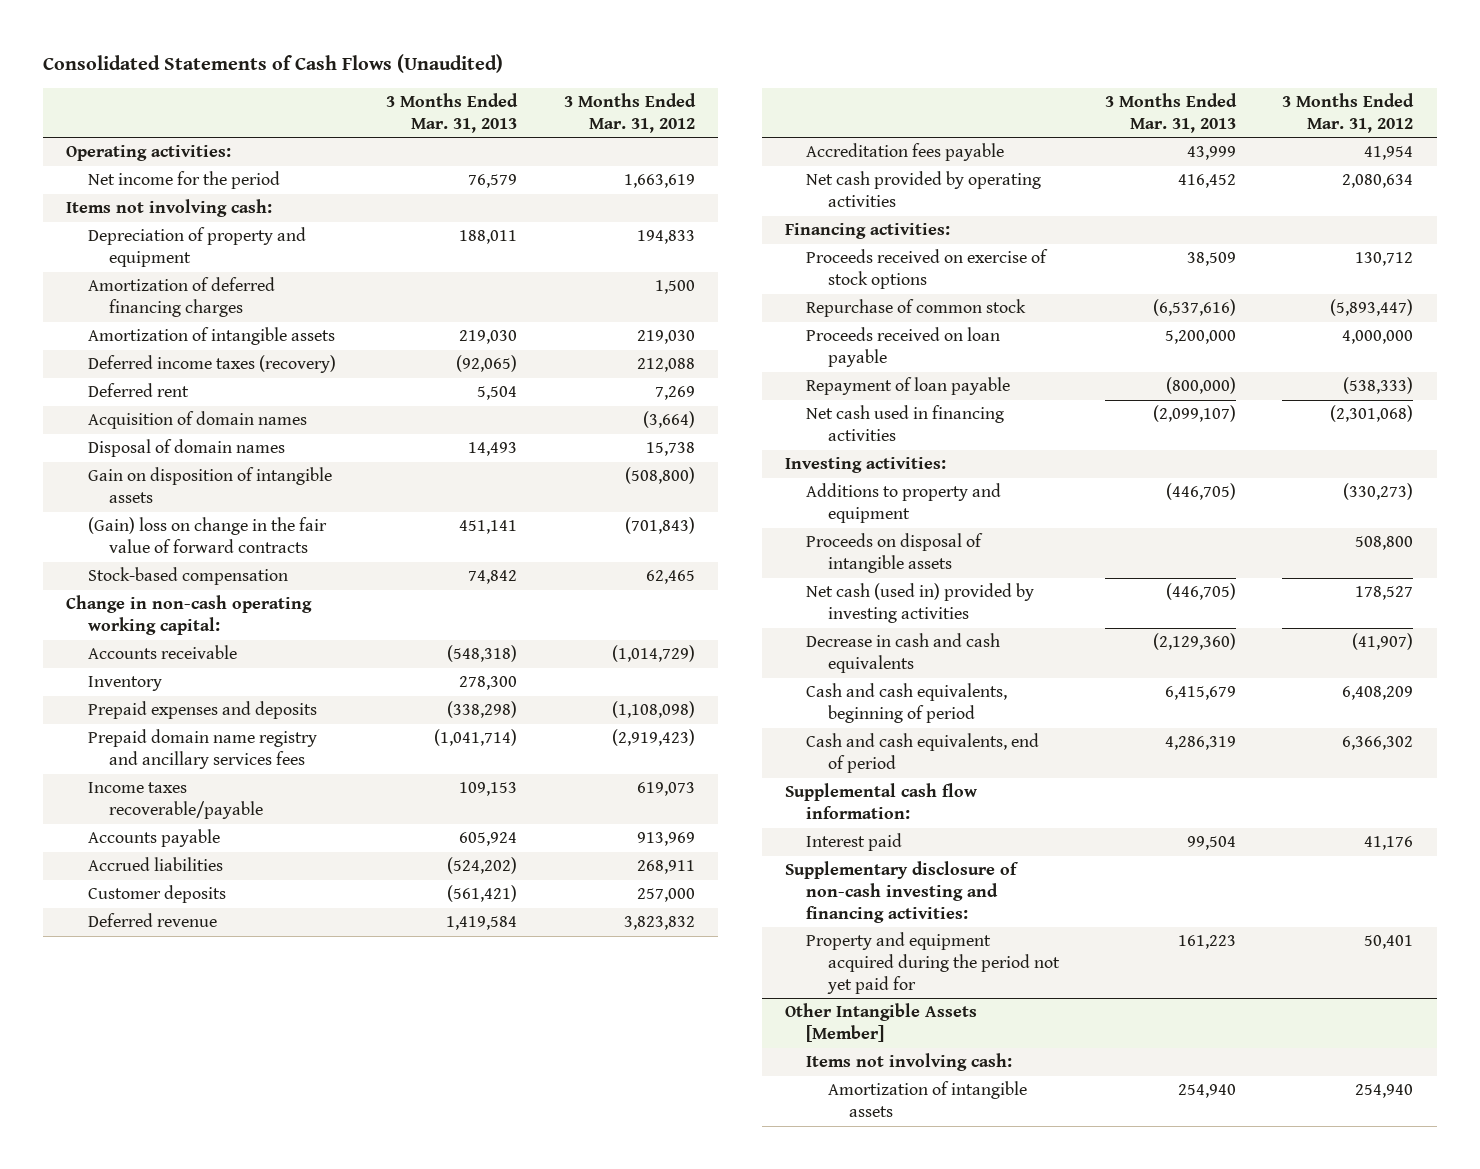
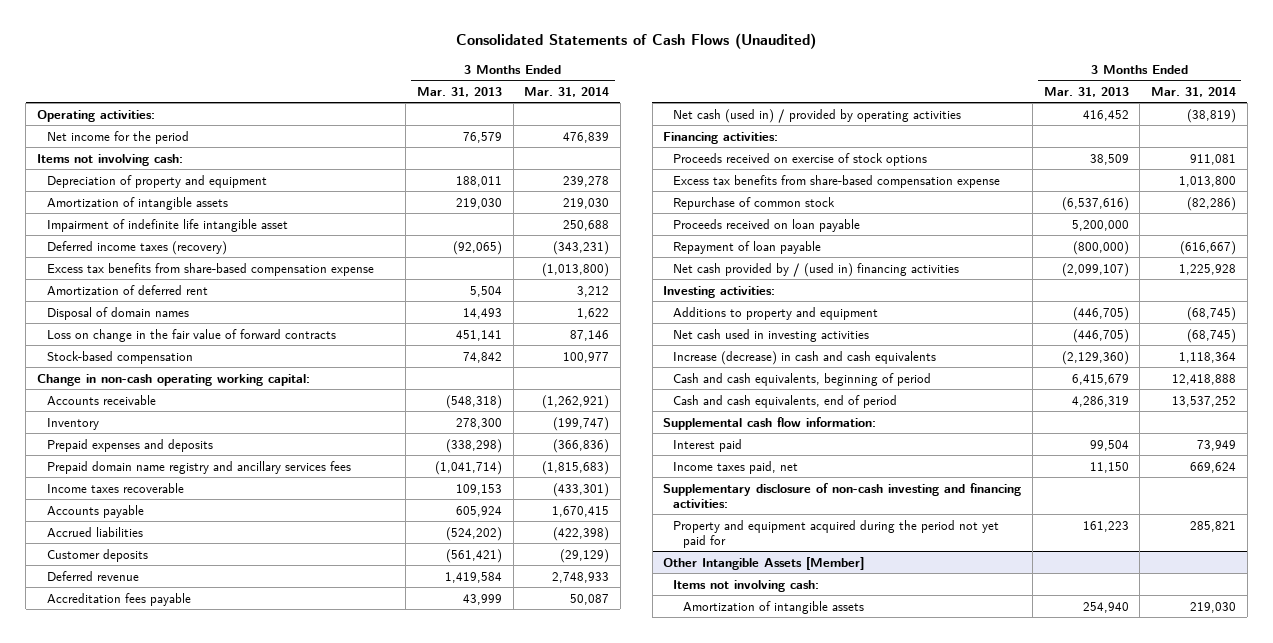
[563,93,696,133] 3 Months Ended Mar. 31, 2012 -> none
none -> [524,86,610,97] Mar. 31, 2014
[87,277,275,318] Amortization of deferred financing charges -> none
none -> [46,218,288,232] Impairment of indefinite life intangible asset
[87,411,307,430] Acquisition of domain names -> none
none -> [46,262,374,276] Excess tax benefits from share-based compensation expense
[87,383,189,398] Deferred rent -> [46,284,208,295] Amortization of deferred rent
[87,467,332,504] Gain on disposition of intangible assets -> none
[87,517,327,554] (Gain) loss on change in the fair value of forward contracts -> [46,328,336,342] Loss on change in the fair value of forward contracts
[87,782,264,820] Income taxes recoverable/payable -> [46,482,184,493] Income taxes recoverable
[806,171,1042,208] Net cash provided by operating activities -> [673,108,962,123] Net cash (used in) / provided by operating activities
none -> [673,174,1001,188] Excess tax benefits from share-based compensation expense
[806,405,1005,442] Net cash used in financing activities -> [673,262,960,277] Net cash provided by / (used in) financing activities
[806,533,984,574] Proceeds on disposal of intangible assets -> none
[806,583,1035,624] Net cash (used in) provided by investing activities -> [673,328,870,342] Net cash used in investing activities
[806,633,1001,674] Decrease in cash and cash equivalents -> [673,350,937,365] Increase (decrease) in cash and cash equivalents
none -> [673,460,799,474] Income taxes paid, net

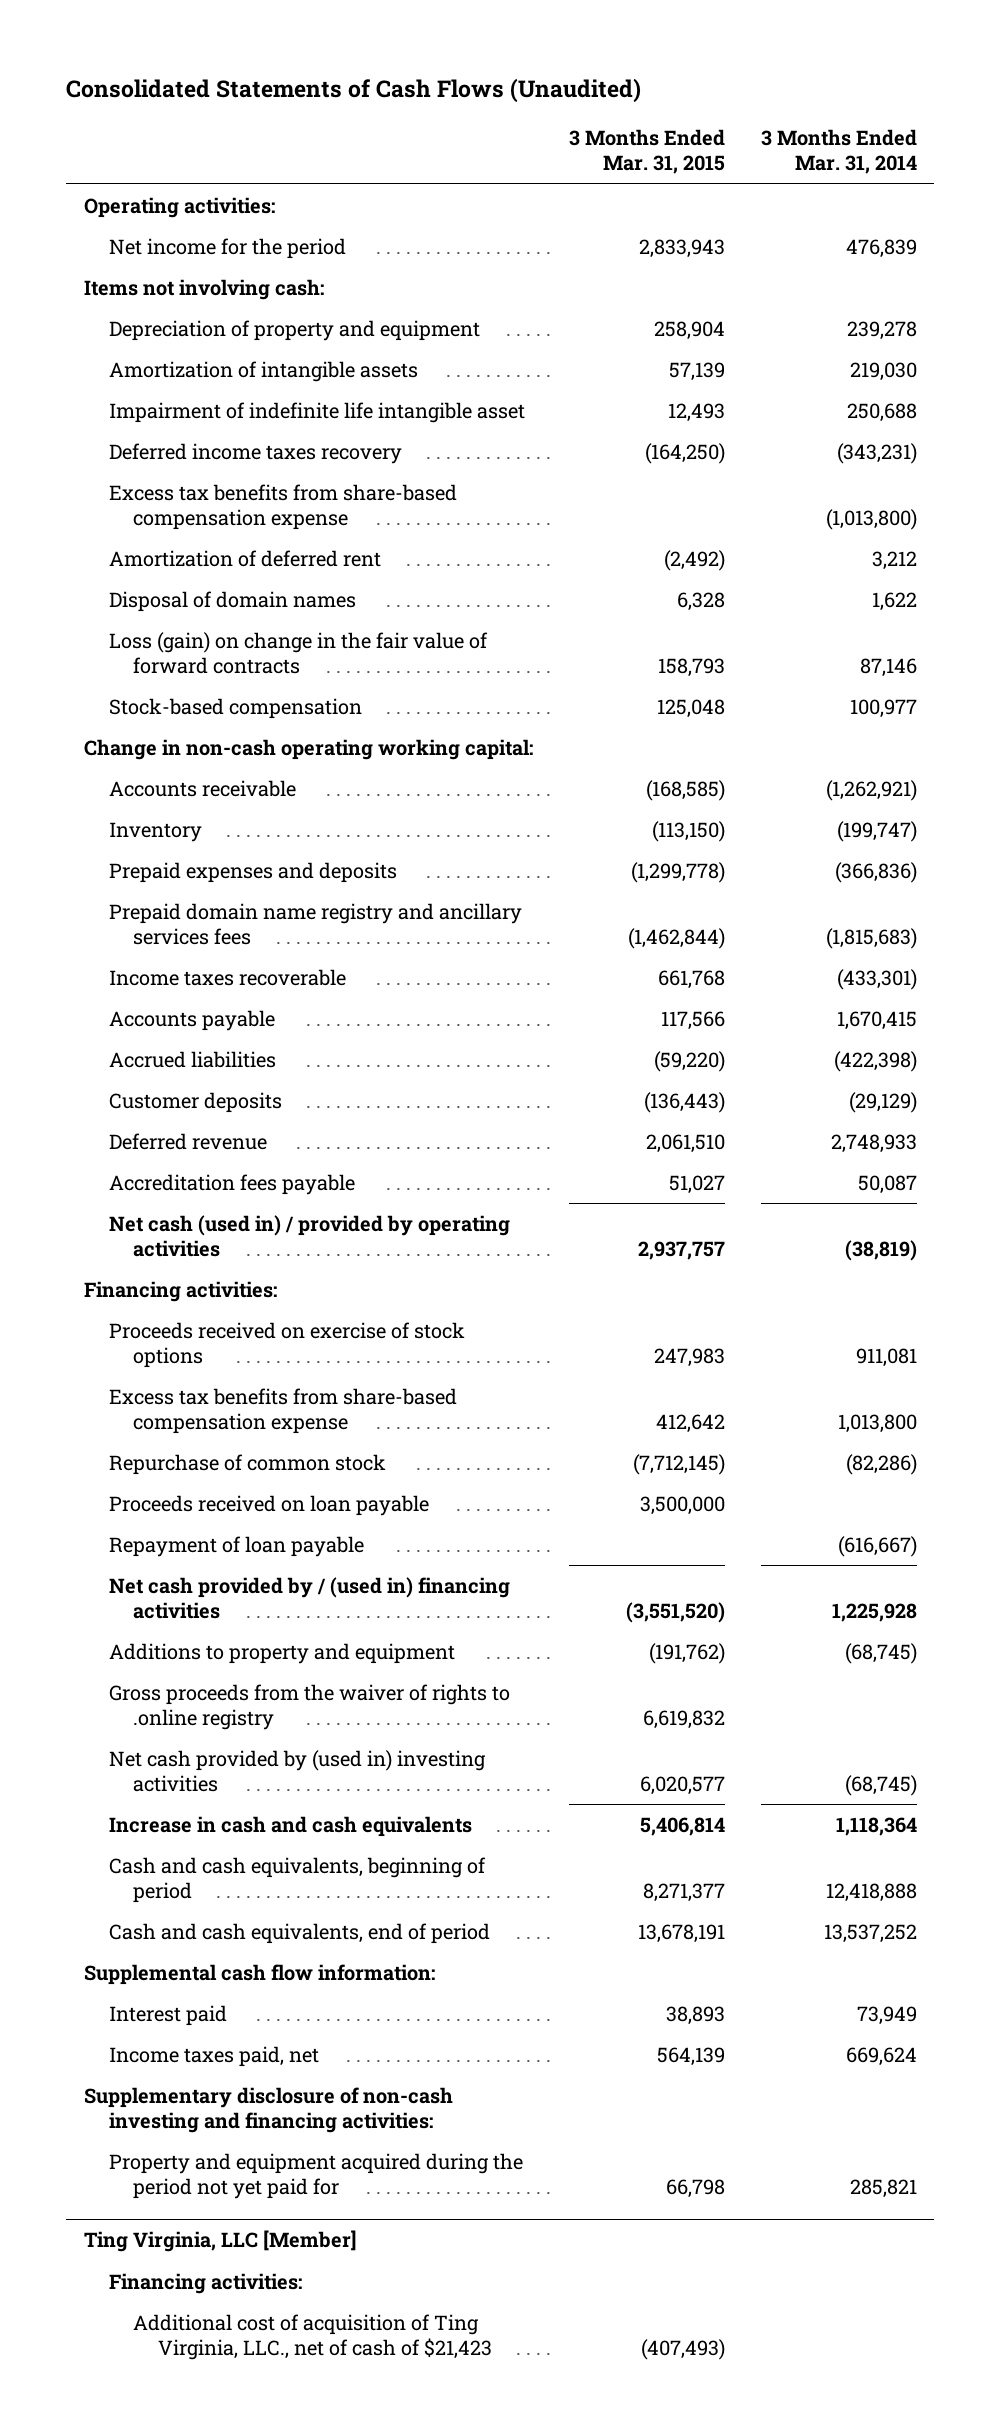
[417,86,503,97] Mar. 31, 2013 -> none
none -> [568,128,725,175] 3 Months Ended Mar. 31, 2015
[46,240,227,255] Deferred income taxes (recovery) -> [108,442,402,464] Deferred income taxes recovery
[46,328,336,342] Loss on change in the fair value of forward contracts -> [108,631,488,675] Loss (gain) on change in the fair value of forward contracts
[663,285,776,298] Investing activities: -> none
none -> [108,1683,510,1731] Gross proceeds from the waiver of rights to .online registry
[673,328,870,342] Net cash used in investing activities -> [108,1749,486,1793] Net cash provided by (used in) investing activities
[673,350,937,365] Increase (decrease) in cash and cash equivalents -> [108,1815,472,1837] Increase in cash and cash equivalents
[663,556,865,570] Other Intangible Assets [Member] -> none
[673,579,820,592] Items not involving cash: -> none
[683,600,865,614] Amortization of intangible assets -> none
none -> [84,2230,358,2253] Ting Virginia, LLC [Member]
none -> [108,2272,302,2294] Financing activities:
none -> [133,2313,493,2361] Additional cost of acquisition of Ting Virginia, LLC., net of cash of $21,423

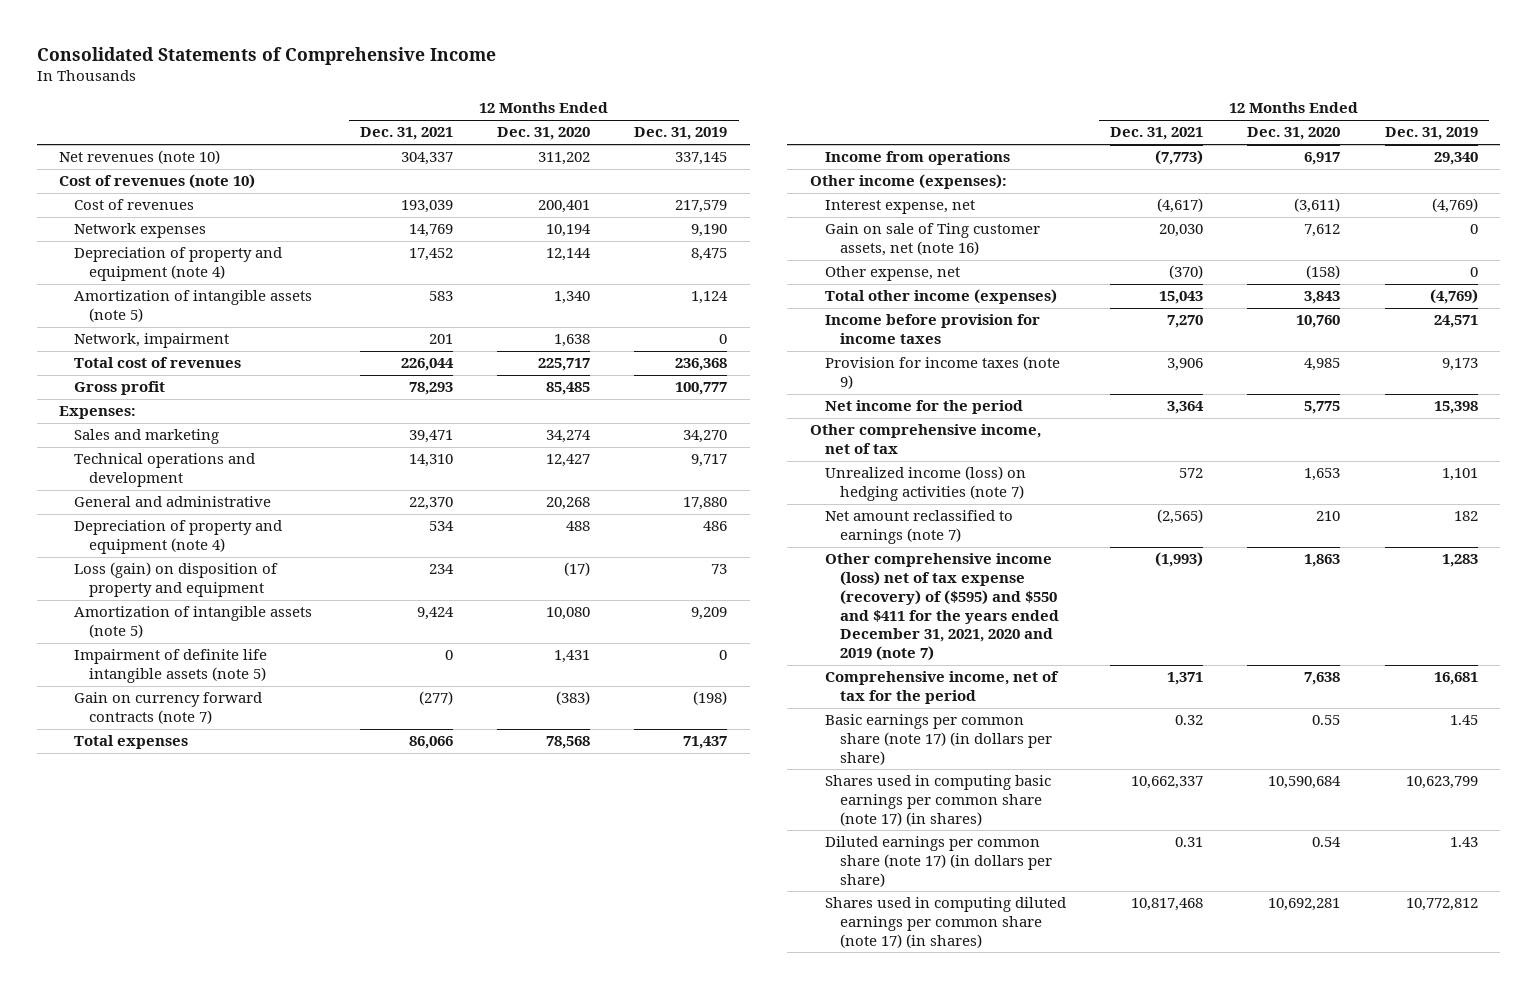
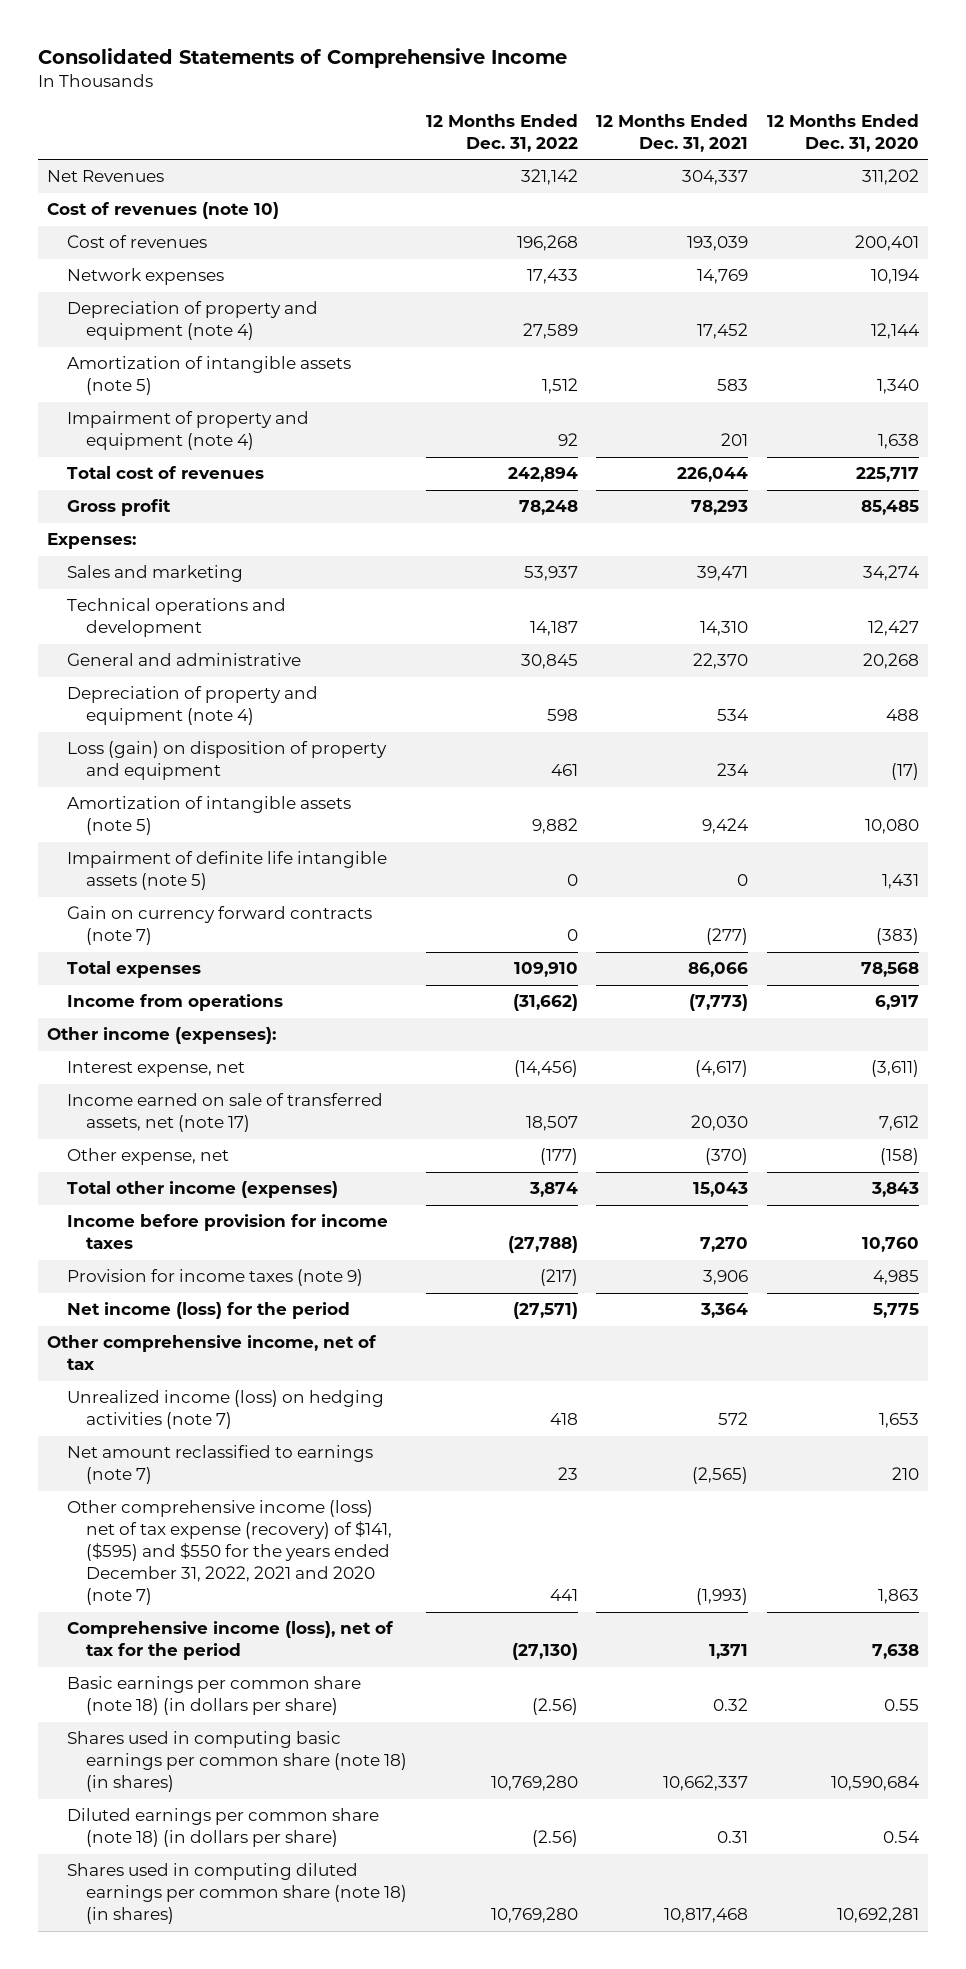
[634,127,728,141] Dec. 31, 2019 -> none
none -> [425,113,578,152] 12 Months Ended Dec. 31, 2022
[59,150,221,165] Net revenues (note 10) -> [47,170,165,183] Net Revenues
[74,333,230,349] Network, impairment -> [66,411,309,451] Impairment of property and equipment (note 4)
[824,223,1040,257] Gain on sale of Ting customer assets, net (note 16) -> [66,1093,383,1133] Income earned on sale of transferred assets, net (note 17)
[824,400,1023,415] Net income for the period -> [66,1302,350,1320] Net income (loss) for the period
[824,553,1059,662] Other comprehensive income (loss) net of tax expense (recovery) of ($595) and $550 and $411 for the years ended December 31, 2021, 2020 and 2019 (note 7) -> [66,1500,392,1606] Other comprehensive income (loss) net of tax expense (recovery) of $141, ($595) and $550 for the years ended December 31, 2022, 2021 and 2020 (note 7)
[824,671,1059,705] Comprehensive income, net of tax for the period -> [66,1621,394,1661] Comprehensive income (loss), net of tax for the period
[824,714,1052,765] Basic earnings per common share (note 17) (in dollars per share) -> [66,1676,361,1716] Basic earnings per common share (note 18) (in dollars per share)
[824,775,1051,826] Shares used in computing basic earnings per common share (note 17) (in shares) -> [66,1731,407,1793] Shares used in computing basic earnings per common share (note 18) (in shares)
[824,836,1052,887] Diluted earnings per common share (note 17) (in dollars per share) -> [66,1808,379,1848] Diluted earnings per common share (note 18) (in dollars per share)
[824,897,1066,948] Shares used in computing diluted earnings per common share (note 17) (in shares) -> [66,1863,407,1925] Shares used in computing diluted earnings per common share (note 18) (in shares)

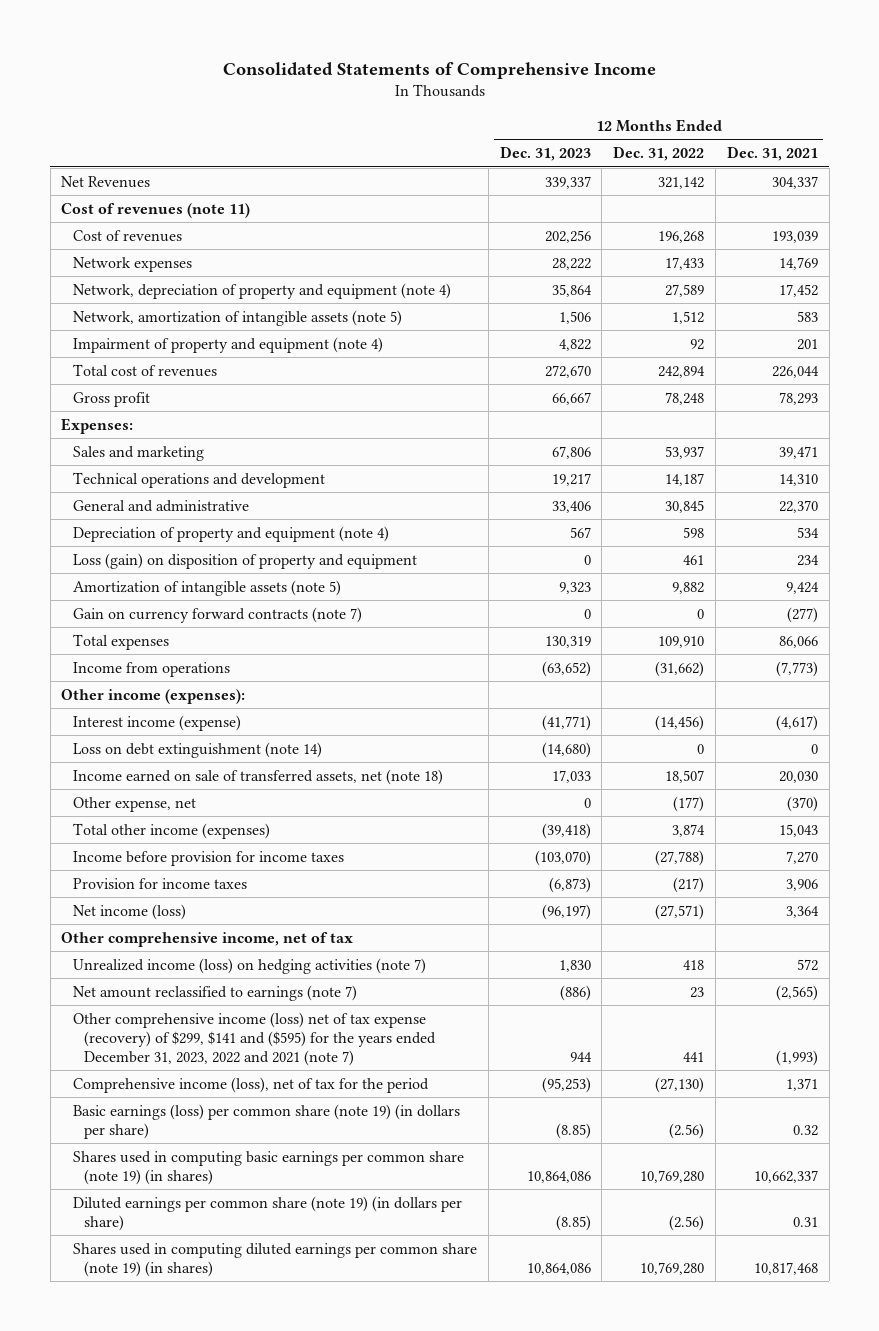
[767,113,920,152] 12 Months Ended Dec. 31, 2020 -> none
none -> [499,146,591,162] Dec. 31, 2023
[47,202,280,220] Cost of revenues (note 10) -> [61,202,251,218] Cost of revenues (note 11)
[66,301,318,341] Depreciation of property and equipment (note 4) -> [72,282,451,299] Network, depreciation of property and equipment (note 4)
[66,356,351,396] Amortization of intangible assets (note 5) -> [72,309,402,326] Network, amortization of intangible assets (note 5)
[66,851,387,891] Impairment of definite life intangible assets (note 5) -> none
[66,1061,245,1078] Interest expense, net -> [72,714,241,731] Interest income (expense)
none -> [72,741,322,758] Loss on debt extinguishment (note 14)
[66,1093,383,1133] Income earned on sale of transferred assets, net (note 17) -> [72,768,443,785] Income earned on sale of transferred assets, net (note 18)
[66,1269,363,1287] Provision for income taxes (note 9) -> [72,877,247,889] Provision for income taxes
[66,1302,350,1320] Net income (loss) for the period -> [72,903,186,920] Net income (loss)
[66,1500,392,1606] Other comprehensive income (loss) net of tax expense (recovery) of $141, ($595) and $550 for the years ended December 31, 2022, 2021 and 2020 (note 7) -> [72,1011,437,1066] Other comprehensive income (loss) net of tax expense (recovery) of $299, $141 and ($595) for the years ended December 31, 2023, 2022 and 2021 (note 7)
[66,1676,361,1716] Basic earnings per common share (note 18) (in dollars per share) -> [72,1103,460,1139] Basic earnings (loss) per common share (note 19) (in dollars per share)
[66,1731,407,1793] Shares used in computing basic earnings per common share (note 18) (in shares) -> [72,1150,464,1185] Shares used in computing basic earnings per common share (note 19) (in shares)
[66,1808,379,1848] Diluted earnings per common share (note 18) (in dollars per share) -> [72,1195,462,1231] Diluted earnings per common share (note 19) (in dollars per share)
[66,1863,407,1925] Shares used in computing diluted earnings per common share (note 18) (in shares) -> [72,1242,477,1277] Shares used in computing diluted earnings per common share (note 19) (in shares)

